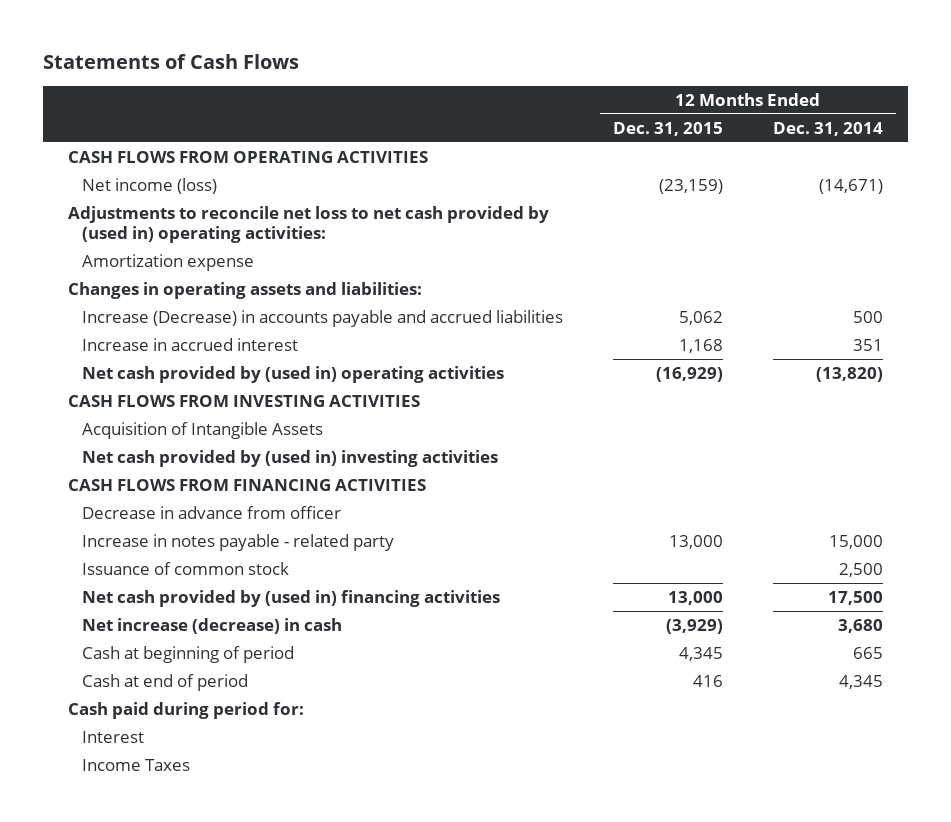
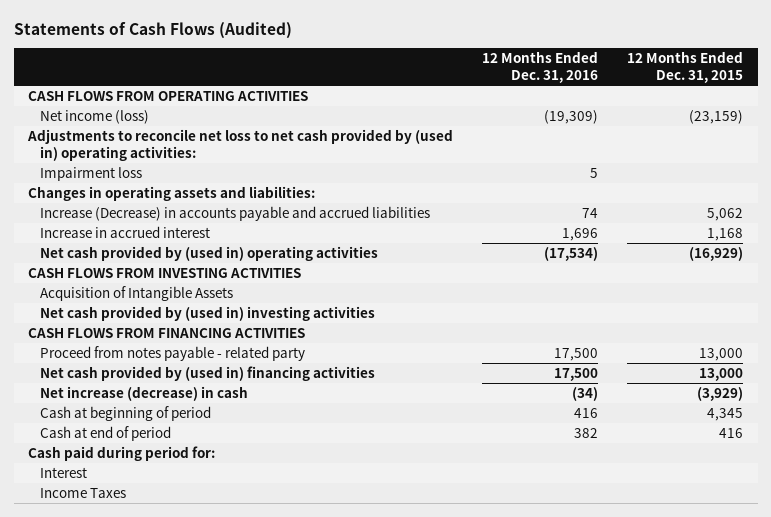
[42,54,299,70] Statements of Cash Flows -> [13,21,292,39] Statements of Cash Flows (Audited)
[772,121,883,136] Dec. 31, 2014 -> none
none -> [482,51,599,83] 12 Months Ended Dec. 31, 2016
[81,253,254,271] Amortization expense -> none
none -> [39,167,142,182] Impairment loss
[81,505,341,519] Decrease in advance from officer -> none
[81,561,289,575] Issuance of common stock -> none
[81,533,394,551] Increase in notes payable - related party -> [39,346,305,362] Proceed from notes payable - related party

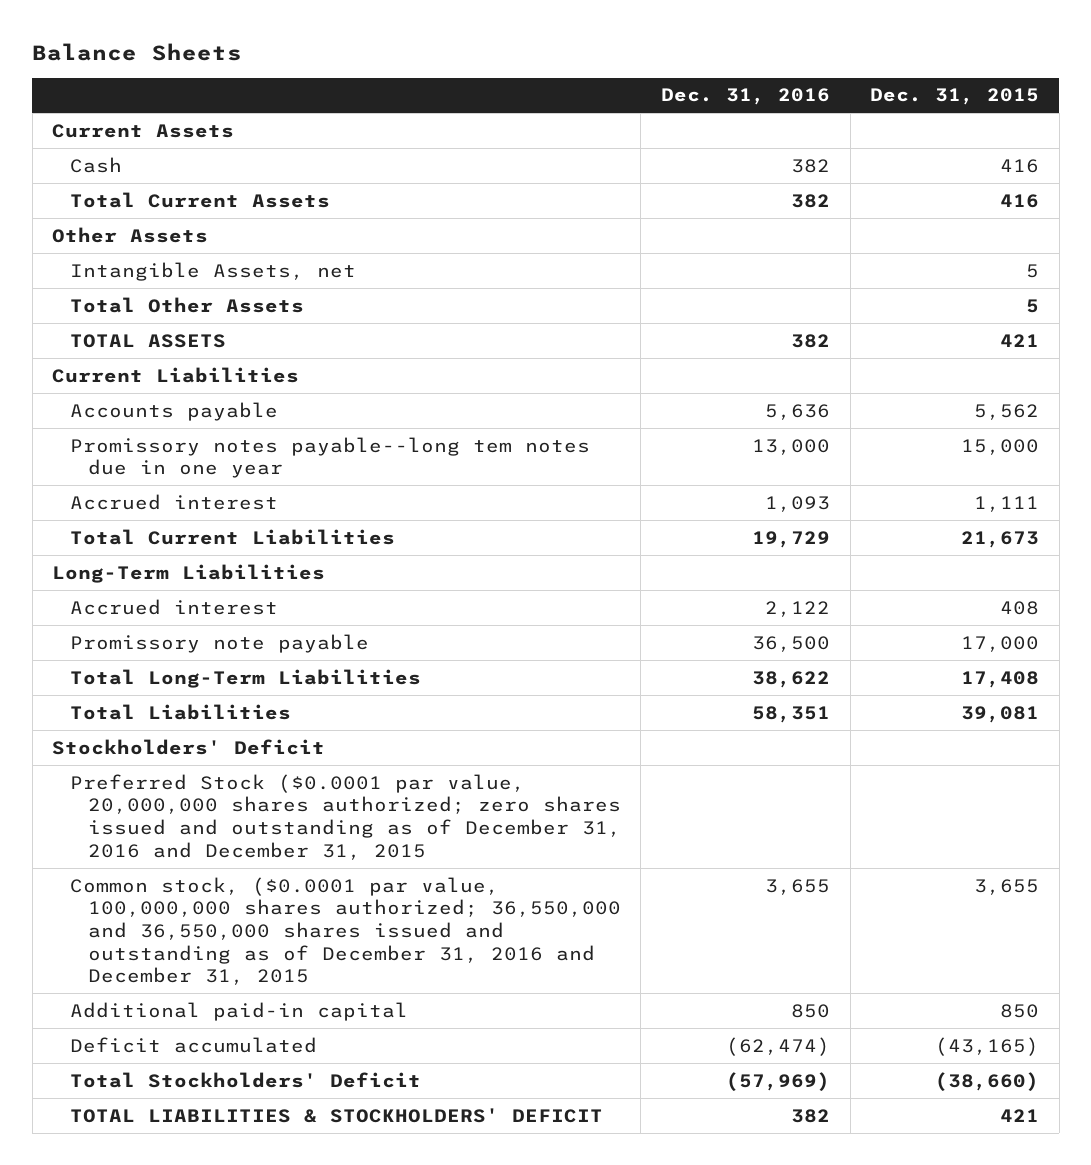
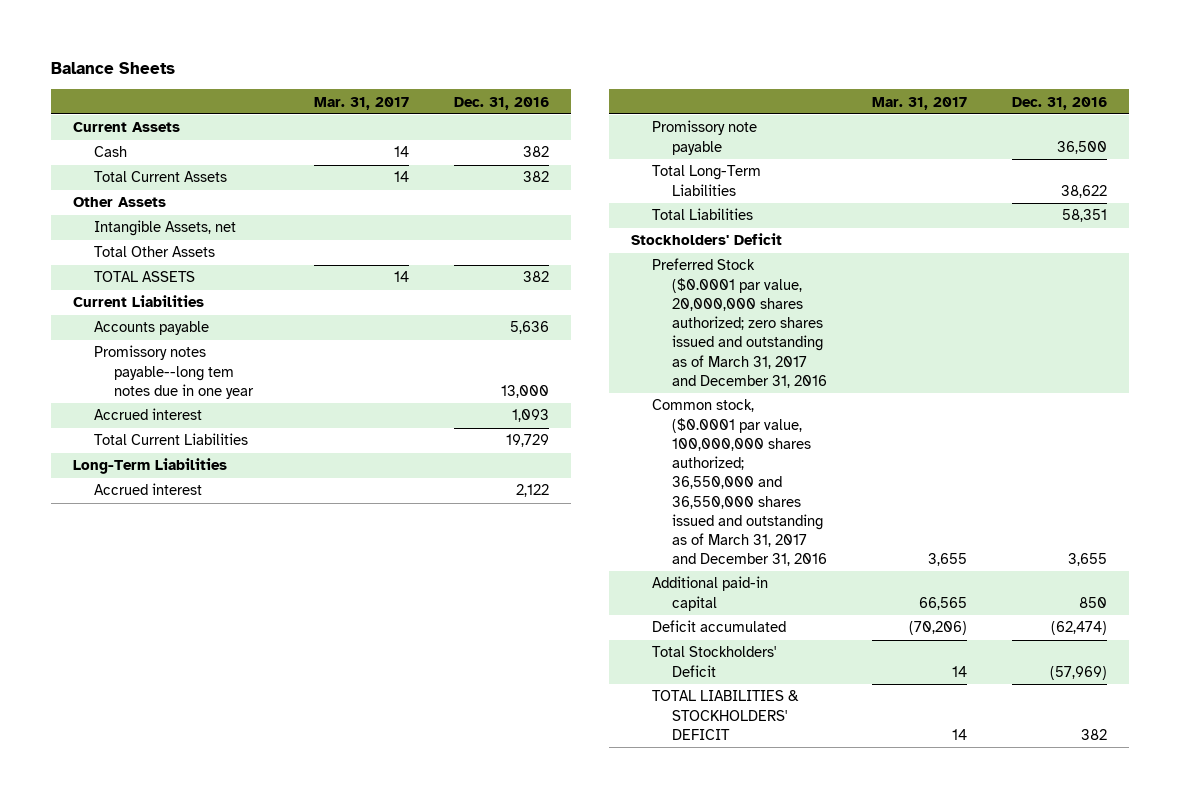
[870,88,1040,106] Dec. 31, 2015 -> none
none -> [313,96,409,110] Mar. 31, 2017
[70,773,621,860] Preferred Stock ($0.0001 par value, 20,000,000 shares authorized; zero shares issued and outstanding as of December 31, 2016 and December 31, 2015 -> [651,258,827,388] Preferred Stock ($0.0001 par value, 20,000,000 shares authorized; zero shares issued and outstanding as of March 31, 2017 and December 31, 2016
[70,876,621,986] Common stock, ($0.0001 par value, 100,000,000 shares authorized; 36,550,000 and 36,550,000 shares issued and outstanding as of December 31, 2016 and December 31, 2015 -> [651,399,827,567] Common stock, ($0.0001 par value, 100,000,000 shares authorized; 36,550,000 and 36,550,000 shares issued and outstanding as of March 31, 2017 and December 31, 2016

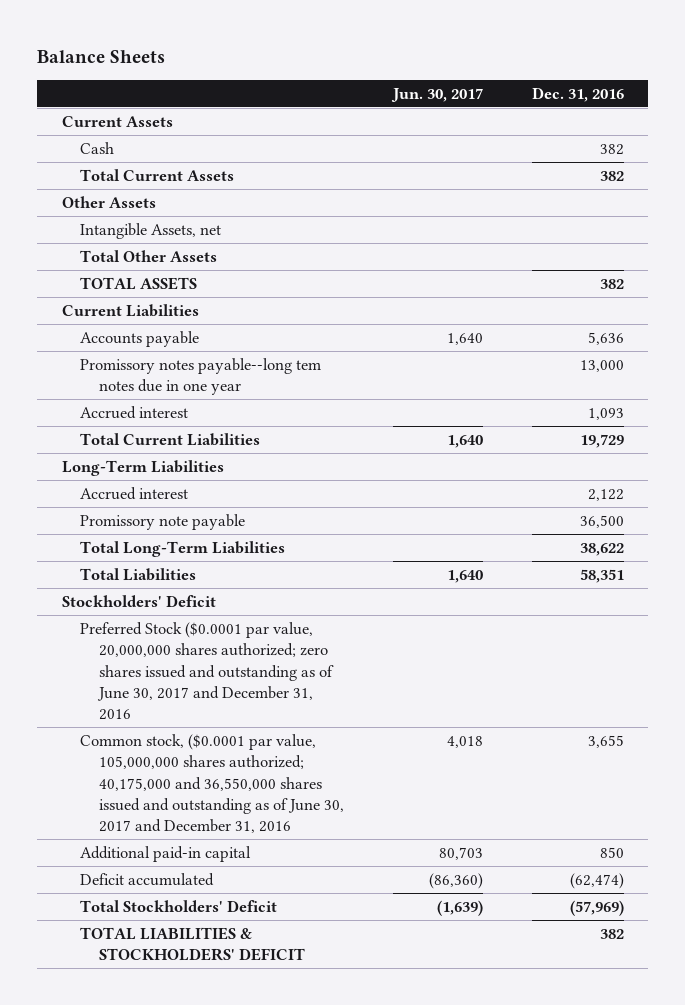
[313,96,409,110] Mar. 31, 2017 -> none
none -> [390,87,483,102] Jun. 30, 2017
[651,258,827,388] Preferred Stock ($0.0001 par value, 20,000,000 shares authorized; zero shares issued and outstanding as of March 31, 2017 and December 31, 2016 -> [80,621,335,721] Preferred Stock ($0.0001 par value, 20,000,000 shares authorized; zero shares issued and outstanding as of June 30, 2017 and December 31, 2016
[651,399,827,567] Common stock, ($0.0001 par value, 100,000,000 shares authorized; 36,550,000 and 36,550,000 shares issued and outstanding as of March 31, 2017 and December 31, 2016 -> [80,733,345,834] Common stock, ($0.0001 par value, 105,000,000 shares authorized; 40,175,000 and 36,550,000 shares issued and outstanding as of June 30, 2017 and December 31, 2016

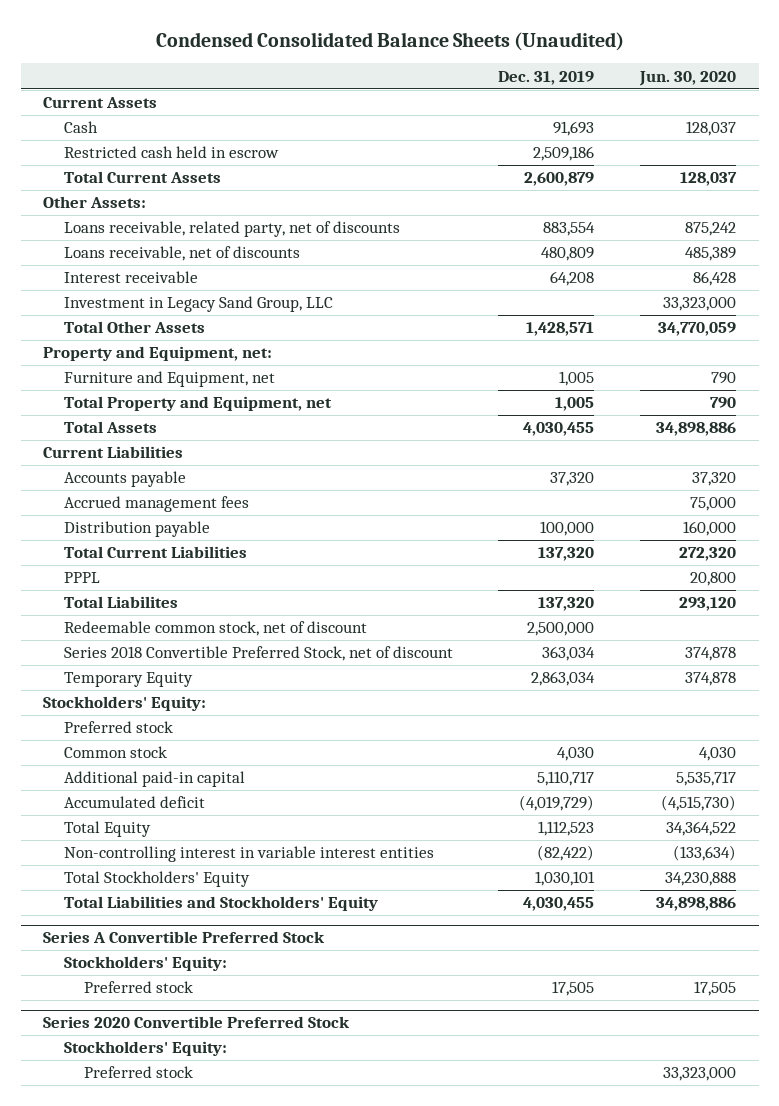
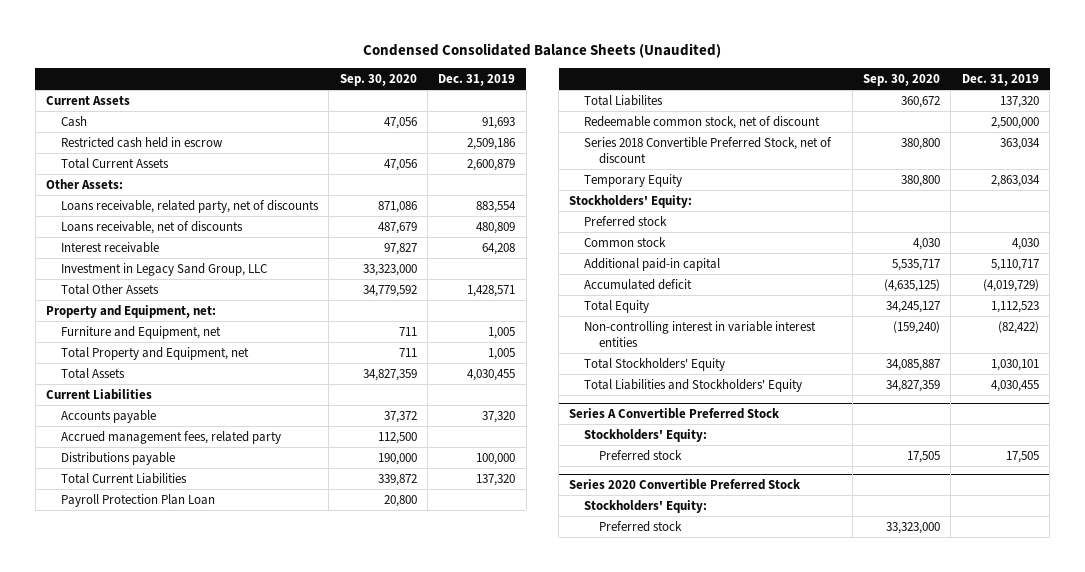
[639,70,737,86] Jun. 30, 2020 -> none
none -> [339,73,417,86] Sep. 30, 2020
[63,496,249,513] Accrued management fees -> [61,430,282,444] Accrued management fees, related party
[63,521,210,538] Distribution payable -> [61,451,176,465] Distributions payable
[63,572,100,584] PPPL -> [61,493,216,507] Payroll Protection Plan Loan

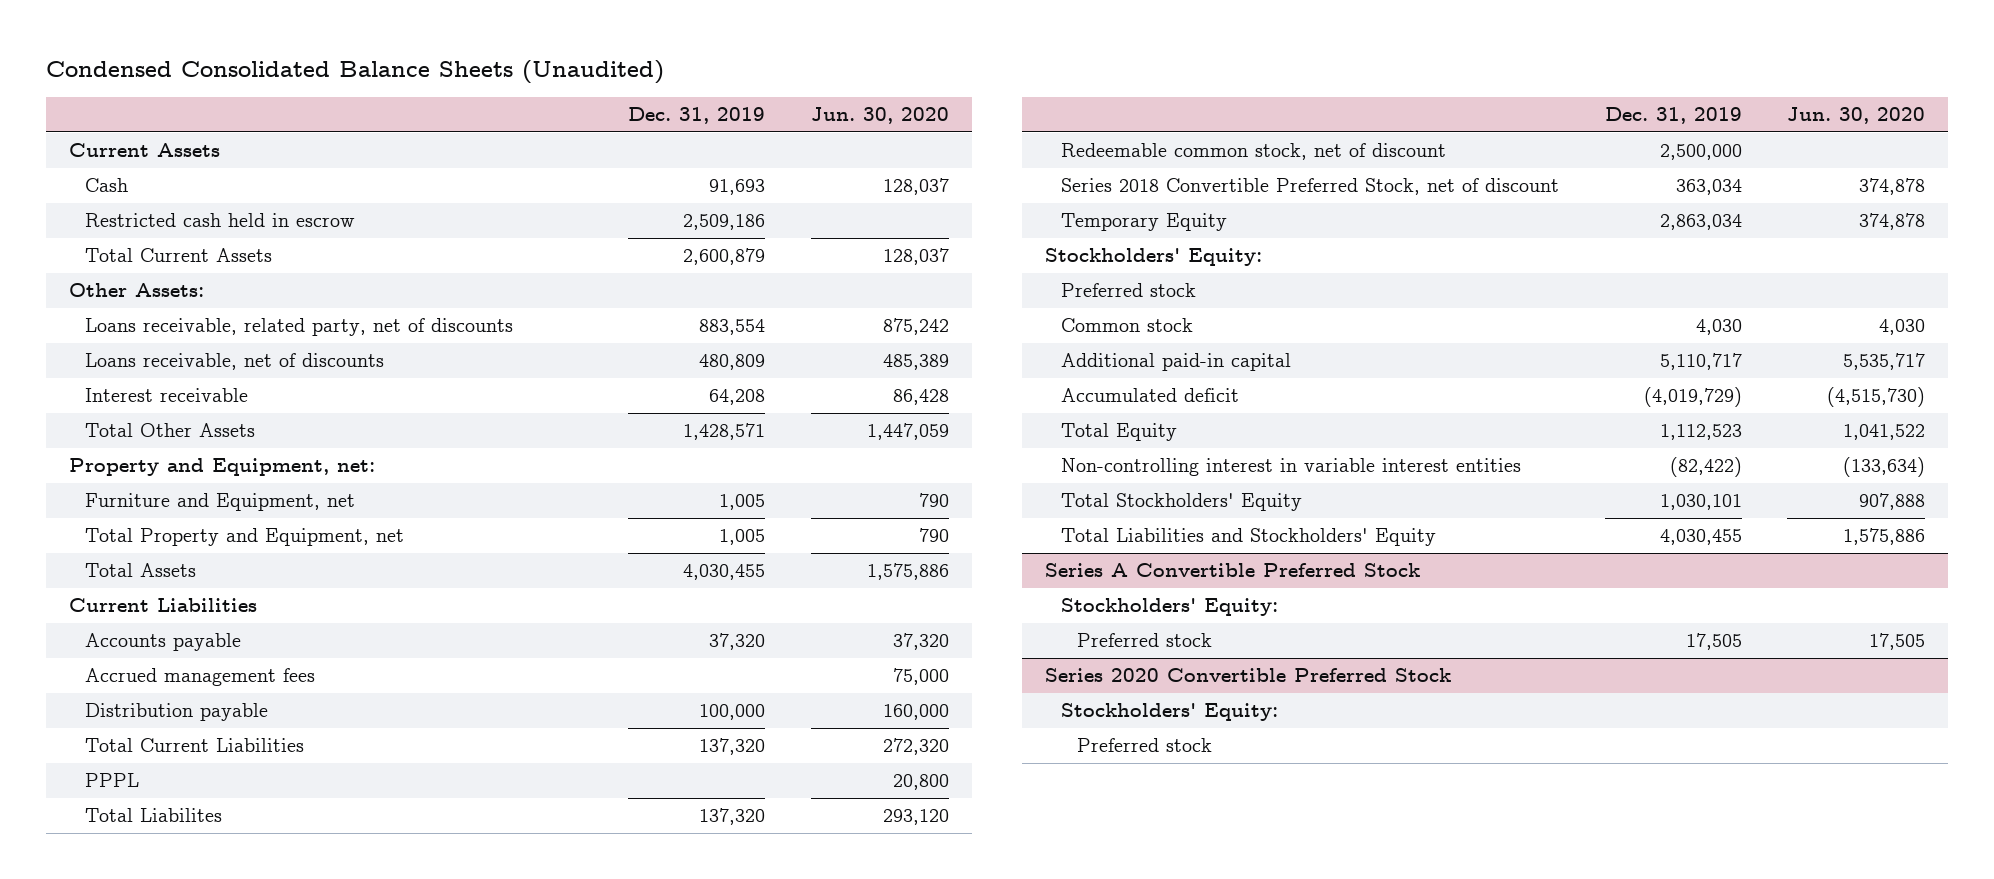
[339,73,417,86] Sep. 30, 2020 -> none
none -> [811,107,950,125] Jun. 30, 2020
[61,262,268,276] Investment in Legacy Sand Group, LLC -> none
[61,430,282,444] Accrued management fees, related party -> [84,668,315,687] Accrued management fees
[61,451,176,465] Distributions payable -> [84,703,268,722] Distribution payable
[61,493,216,507] Payroll Protection Plan Loan -> [84,773,139,788] PPPL

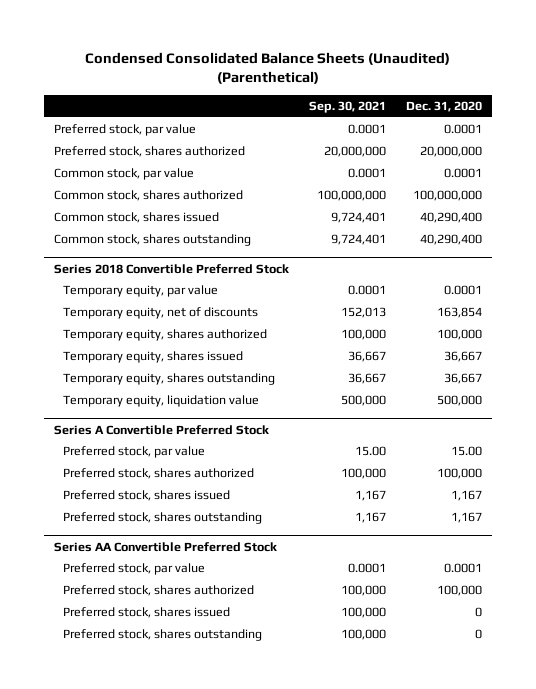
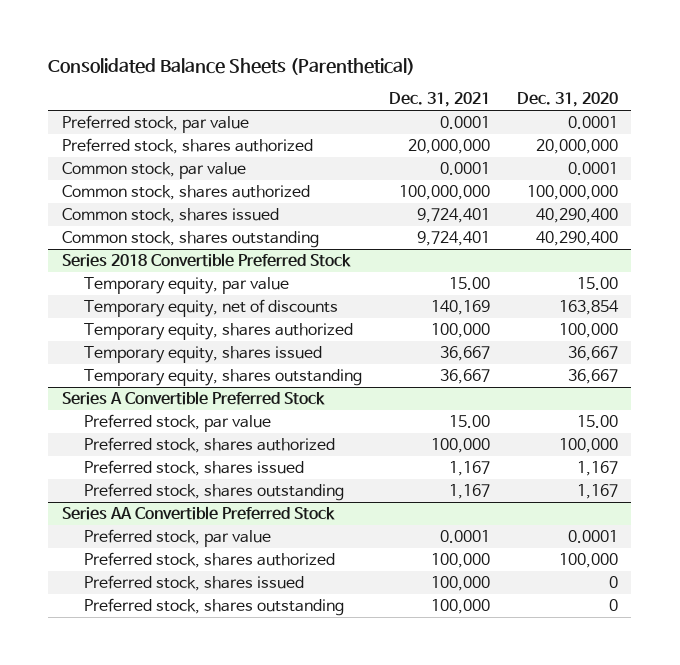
[84,51,450,85] Condensed Consolidated Balance Sheets (Unaudited) (Parenthetical) -> [48,58,416,76] Consolidated Balance Sheets (Parenthetical)
[308,100,386,113] Sep. 30, 2021 -> none
none -> [388,92,490,108] Dec. 31, 2021
[443,285,482,296] 0.0001 -> [576,276,618,290] 15.00
[62,395,259,408] Temporary equity, liquidation value -> none

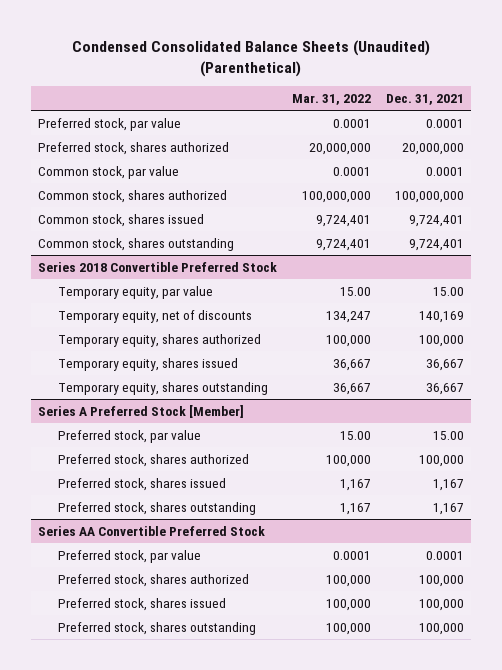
[48,58,416,76] Consolidated Balance Sheets (Parenthetical) -> [72,39,431,77] Condensed Consolidated Balance Sheets (Unaudited) (Parenthetical)
[516,92,618,108] Dec. 31, 2020 -> none
none -> [292,93,372,105] Mar. 31, 2022
[61,390,325,405] Series A Convertible Preferred Stock -> [38,404,245,418] Series A Preferred Stock [Member]

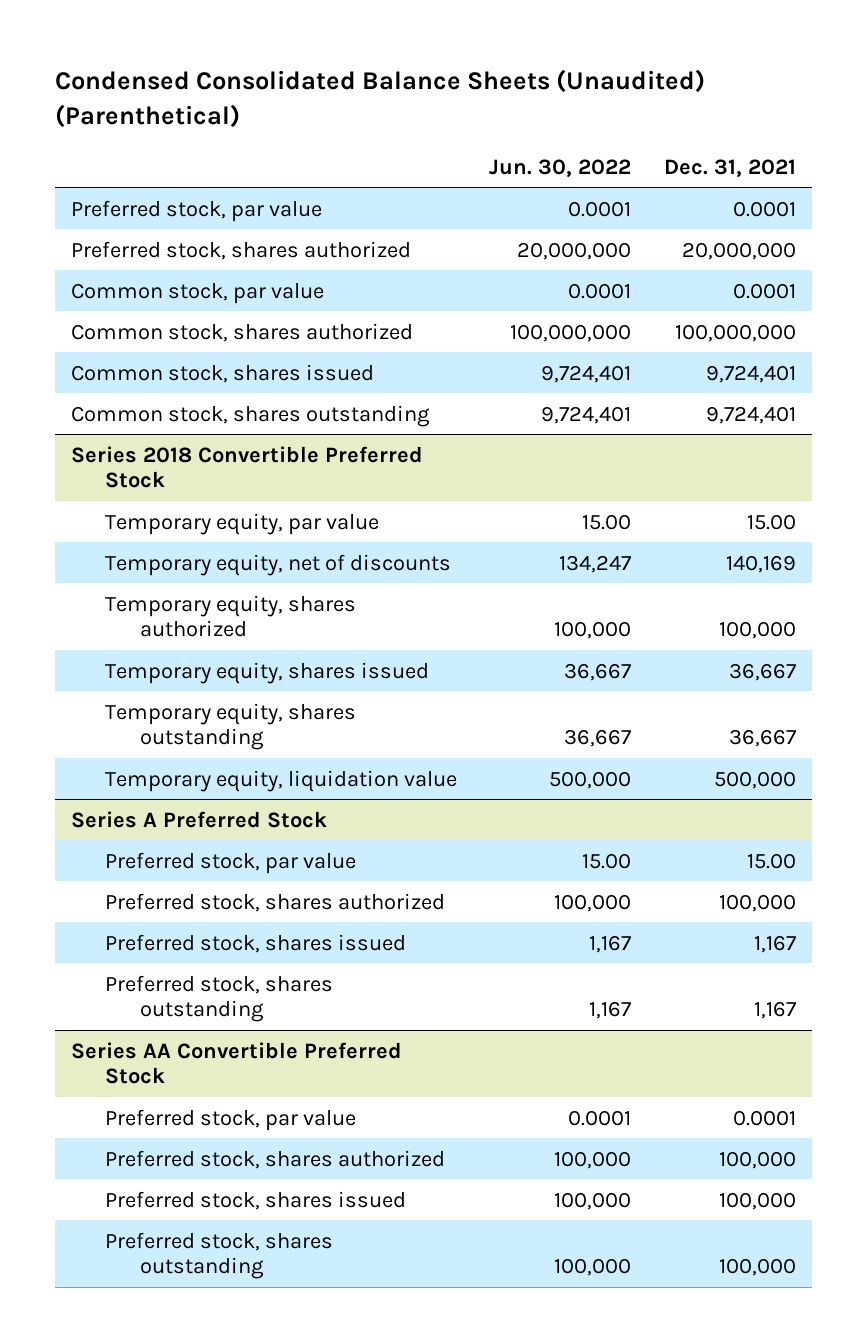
[292,93,372,105] Mar. 31, 2022 -> none
none -> [489,158,632,177] Jun. 30, 2022
none -> [105,769,458,792] Temporary equity, liquidation value
[38,404,245,418] Series A Preferred Stock [Member] -> [71,810,328,828] Series A Preferred Stock

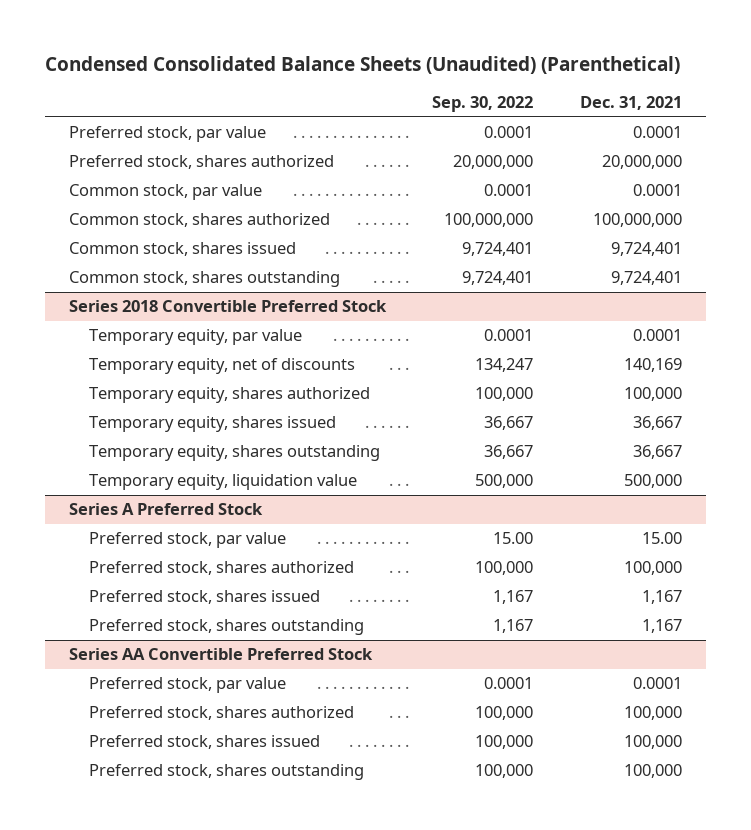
[489,158,632,177] Jun. 30, 2022 -> none
none -> [432,96,534,113] Sep. 30, 2022
[746,513,796,530] 15.00 -> [633,329,683,342] 0.0001

